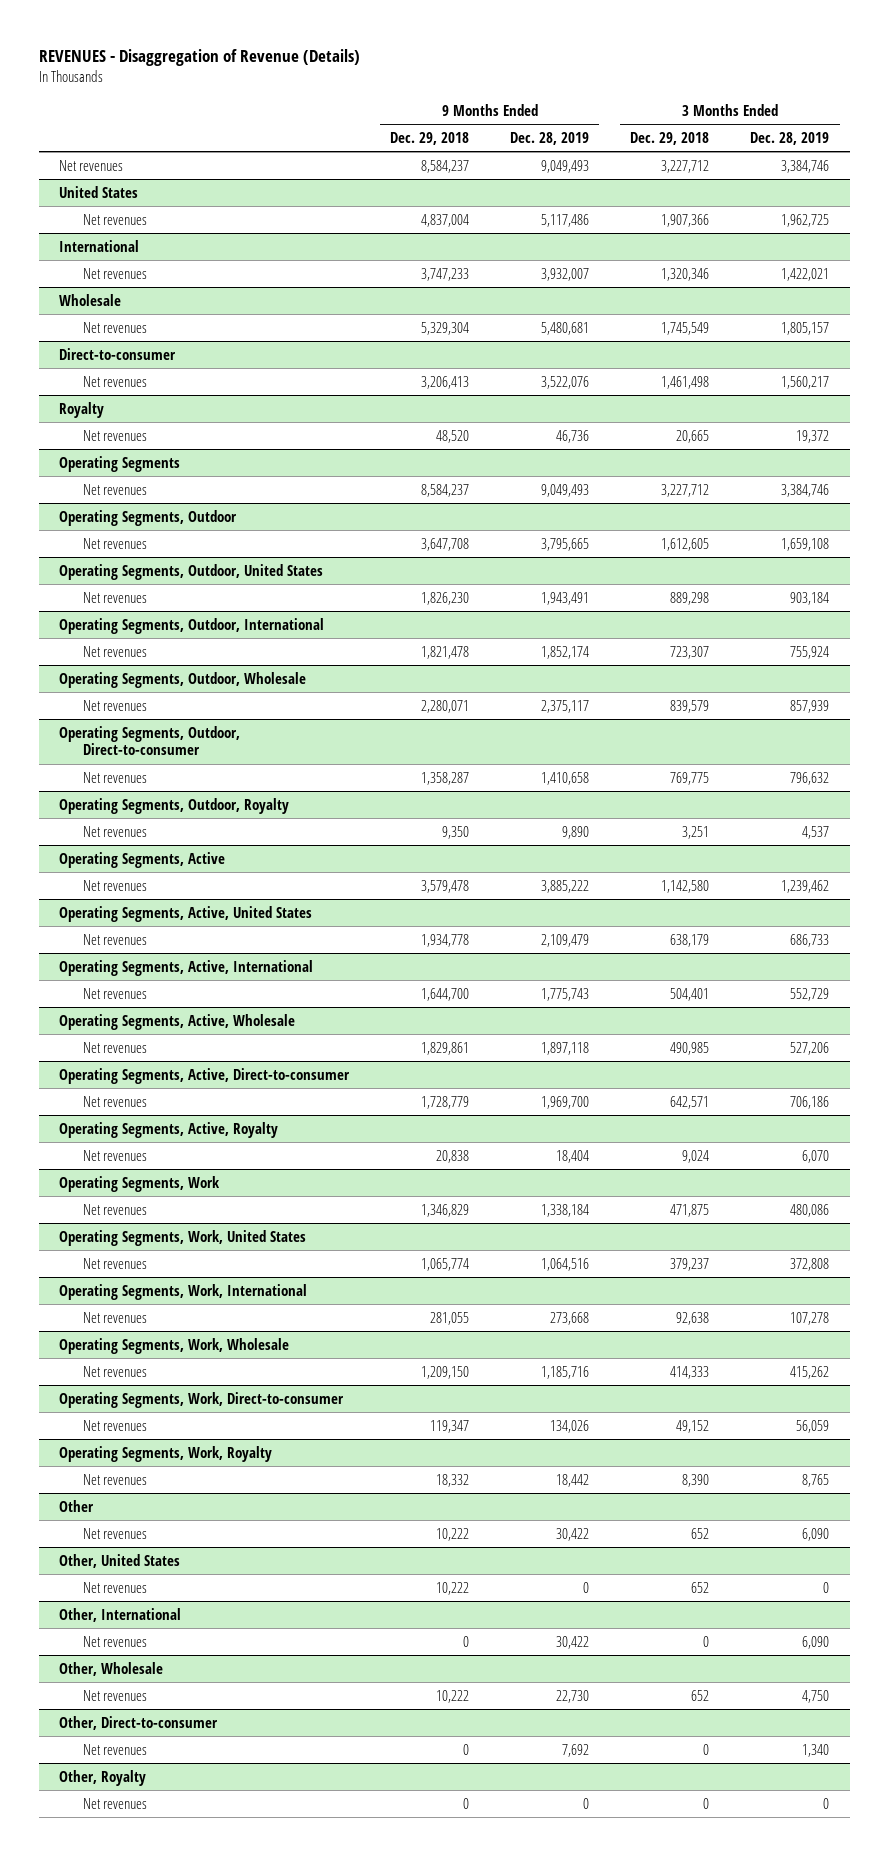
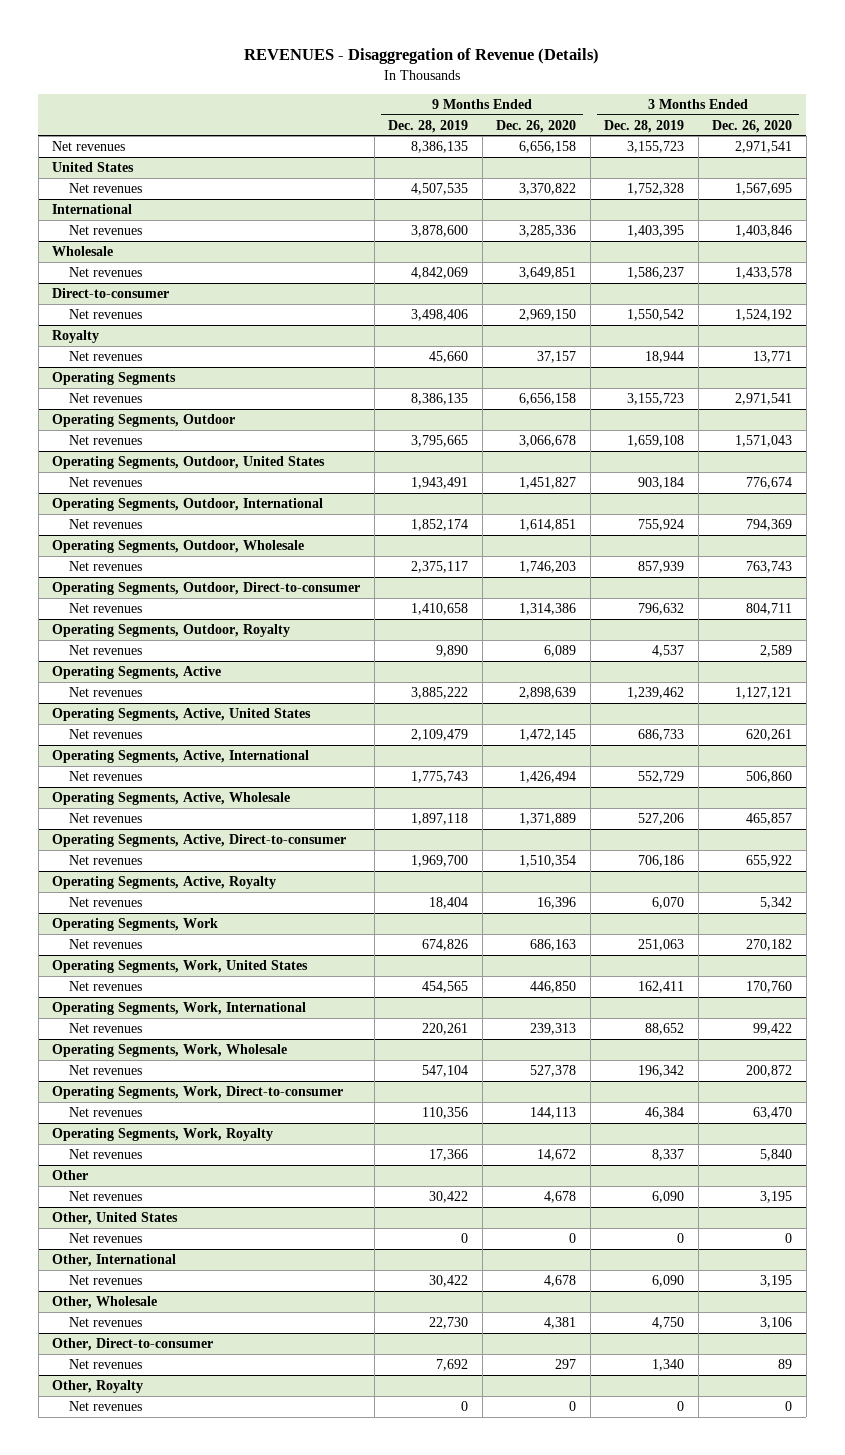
[390,132,470,146] Dec. 29, 2018 -> none
[630,132,710,146] Dec. 29, 2018 -> none
none -> [496,119,577,133] Dec. 26, 2020
none -> [712,119,793,133] Dec. 26, 2020
[541,159,590,173] 9,049,493 -> [411,141,469,154] 8,386,135
[781,159,830,173] 3,384,746 -> [627,141,685,154] 3,155,723
[541,213,590,227] 5,117,486 -> [411,183,469,196] 4,507,535
[781,213,830,227] 1,962,725 -> [627,183,685,196] 1,752,328
[541,267,590,281] 3,932,007 -> [411,225,469,238] 3,878,600
[781,267,830,281] 1,422,021 -> [627,225,685,238] 1,403,395
[541,321,590,335] 5,480,681 -> [411,267,469,280] 4,842,069
[781,321,830,335] 1,805,157 -> [627,267,685,280] 1,586,237
[541,375,590,389] 3,522,076 -> [411,309,469,322] 3,498,406
[781,375,830,389] 1,560,217 -> [627,309,685,322] 1,550,542
[556,429,590,443] 46,736 -> [429,351,469,364] 45,660
[796,429,830,443] 19,372 -> [645,351,685,364] 18,944
[541,483,590,497] 9,049,493 -> [411,393,469,406] 8,386,135
[781,483,830,497] 3,384,746 -> [627,393,685,406] 3,155,723
[541,1203,590,1217] 1,338,184 -> [422,939,469,952] 674,826
[790,1203,830,1217] 480,086 -> [638,939,685,952] 251,063
[541,1257,590,1271] 1,064,516 -> [422,981,469,994] 454,565
[790,1257,830,1271] 372,808 -> [638,981,685,994] 162,411
[550,1311,590,1325] 273,668 -> [422,1023,469,1036] 220,261
[790,1311,830,1325] 107,278 -> [645,1023,685,1036] 88,652
[541,1365,590,1379] 1,185,716 -> [422,1065,469,1078] 547,104
[790,1365,830,1379] 415,262 -> [638,1065,685,1078] 196,342
[550,1419,590,1433] 134,026 -> [422,1107,469,1120] 110,356
[796,1419,830,1433] 56,059 -> [645,1107,685,1120] 46,384
[556,1473,590,1487] 18,442 -> [429,1149,469,1162] 17,366
[802,1473,830,1487] 8,765 -> [652,1149,685,1162] 8,337

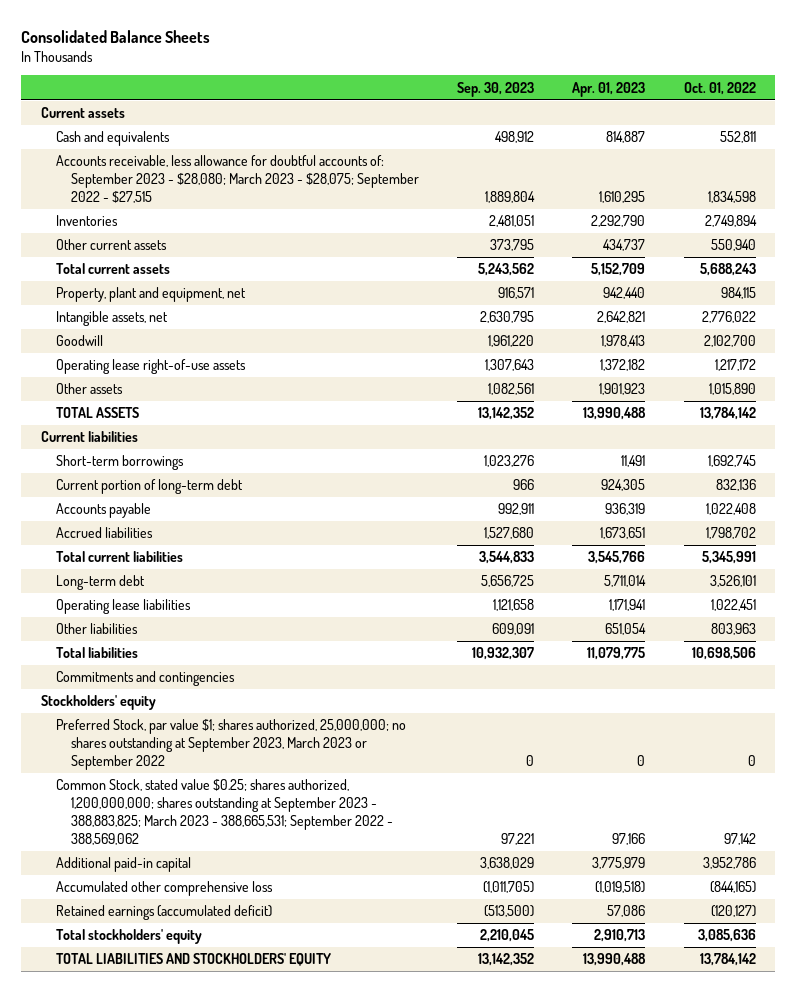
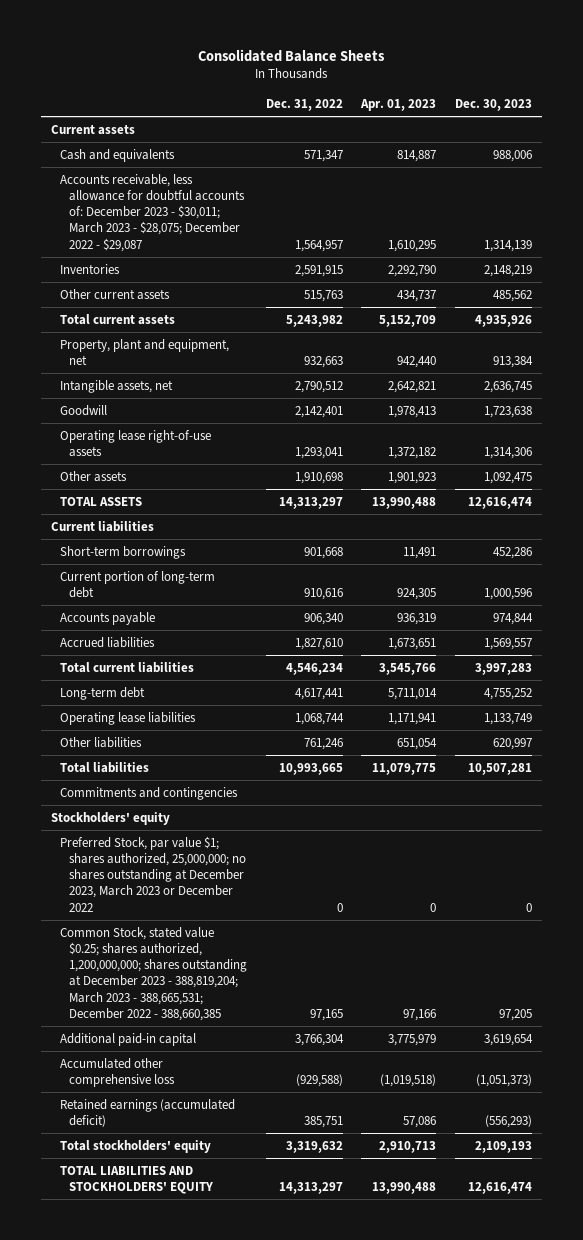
[457,81,535,97] Sep. 30, 2023 -> none
[683,81,756,95] Oct. 01, 2022 -> none
none -> [265,99,343,112] Dec. 31, 2022
none -> [455,99,533,112] Dec. 30, 2023
[55,155,419,204] Accounts receivable, less allowance for doubtful accounts of: September 2023 - $28,080; March 2023 - $28,075; September 2022 - $27,515 -> [59,173,246,252] Accounts receivable, less allowance for doubtful accounts of: December 2023 - $30,011; March 2023 - $28,075; December 2022 - $29,087
[55,719,406,771] Preferred Stock, par value $1; shares authorized, 25,000,000; no shares outstanding at September 2023, March 2023 or September 2022 -> [59,835,247,912] Preferred Stock, par value $1; shares authorized, 25,000,000; no shares outstanding at December 2023, March 2023 or December 2022
[55,779,393,845] Common Stock, stated value $0.25; shares authorized, 1,200,000,000; shares outstanding at September 2023 - 388,883,825; March 2023 - 388,665,531; September 2022 - 388,569,062 -> [59,926,248,1021] Common Stock, stated value $0.25; shares authorized, 1,200,000,000; shares outstanding at December 2023 - 388,819,204; March 2023 - 388,665,531; December 2022 - 388,660,385

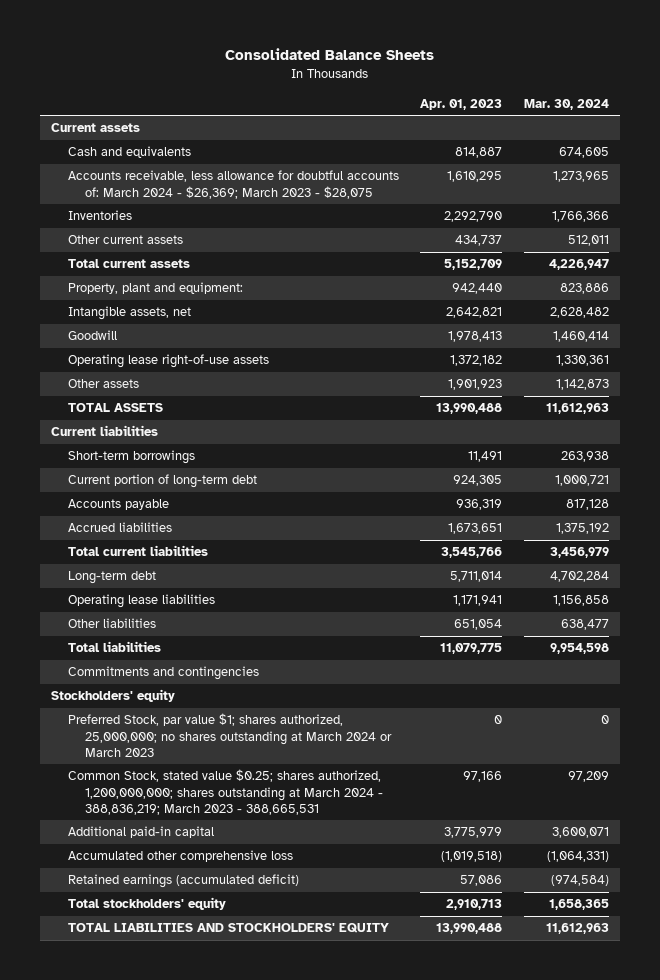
[265,99,343,112] Dec. 31, 2022 -> none
[455,99,533,112] Dec. 30, 2023 -> none
none -> [523,98,609,110] Mar. 30, 2024
[59,173,246,252] Accounts receivable, less allowance for doubtful accounts of: December 2023 - $30,011; March 2023 - $28,075; December 2022 - $29,087 -> [67,170,399,199] Accounts receivable, less allowance for doubtful accounts of: March 2024 - $26,369; March 2023 - $28,075
[59,338,229,366] Property, plant and equipment, net -> [67,282,243,295] Property, plant and equipment:
[59,835,247,912] Preferred Stock, par value $1; shares authorized, 25,000,000; no shares outstanding at December 2023, March 2023 or December 2022 -> [67,713,392,758] Preferred Stock, par value $1; shares authorized, 25,000,000; no shares outstanding at March 2024 or March 2023
[59,926,248,1021] Common Stock, stated value $0.25; shares authorized, 1,200,000,000; shares outstanding at December 2023 - 388,819,204; March 2023 - 388,665,531; December 2022 - 388,660,385 -> [67,769,383,816] Common Stock, stated value $0.25; shares authorized, 1,200,000,000; shares outstanding at March 2024 - 388,836,219; March 2023 - 388,665,531

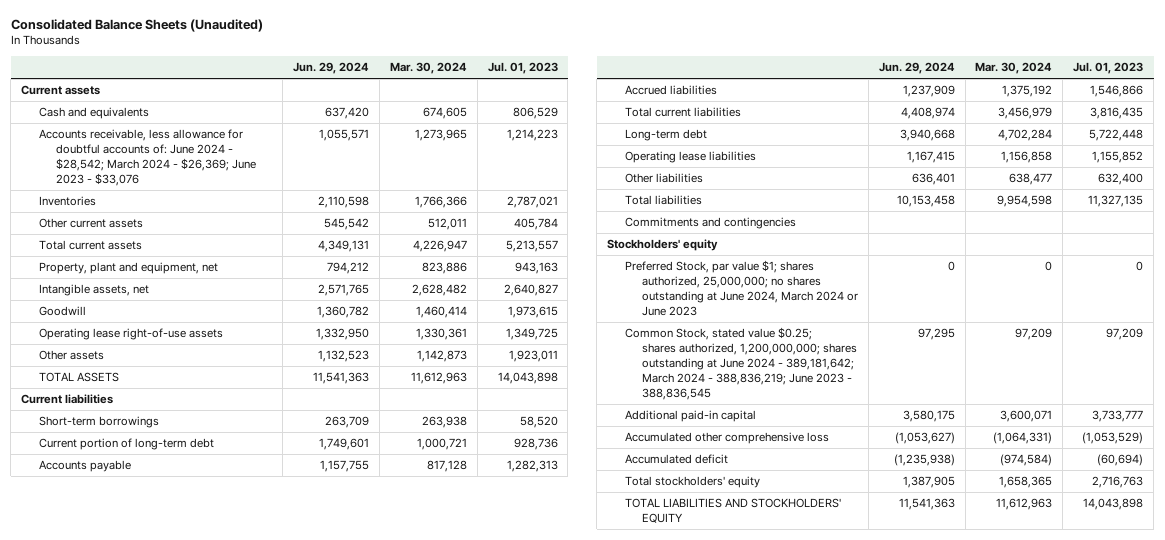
[224,48,434,61] Consolidated Balance Sheets -> [10,18,263,32] Consolidated Balance Sheets (Unaudited)
[420,98,503,110] Apr. 01, 2023 -> none
none -> [293,62,370,75] Jun. 29, 2024
none -> [487,62,558,75] Jul. 01, 2023
[67,170,399,199] Accounts receivable, less allowance for doubtful accounts of: March 2024 - $26,369; March 2023 - $28,075 -> [38,129,257,186] Accounts receivable, less allowance for doubtful accounts of: June 2024 - $28,542; March 2024 - $26,369; June 2023 - $33,076
[67,282,243,295] Property, plant and equipment: -> [38,262,218,275] Property, plant and equipment, net
[67,713,392,758] Preferred Stock, par value $1; shares authorized, 25,000,000; no shares outstanding at March 2024 or March 2023 -> [624,260,859,316] Preferred Stock, par value $1; shares authorized, 25,000,000; no shares outstanding at June 2024, March 2024 or June 2023
[67,769,383,816] Common Stock, stated value $0.25; shares authorized, 1,200,000,000; shares outstanding at March 2024 - 388,836,219; March 2023 - 388,665,531 -> [624,327,858,400] Common Stock, stated value $0.25; shares authorized, 1,200,000,000; shares outstanding at June 2024 - 389,181,642; March 2024 - 388,836,219; June 2023 - 388,836,545
[67,874,299,889] Retained earnings (accumulated deficit) -> [624,454,728,465] Accumulated deficit

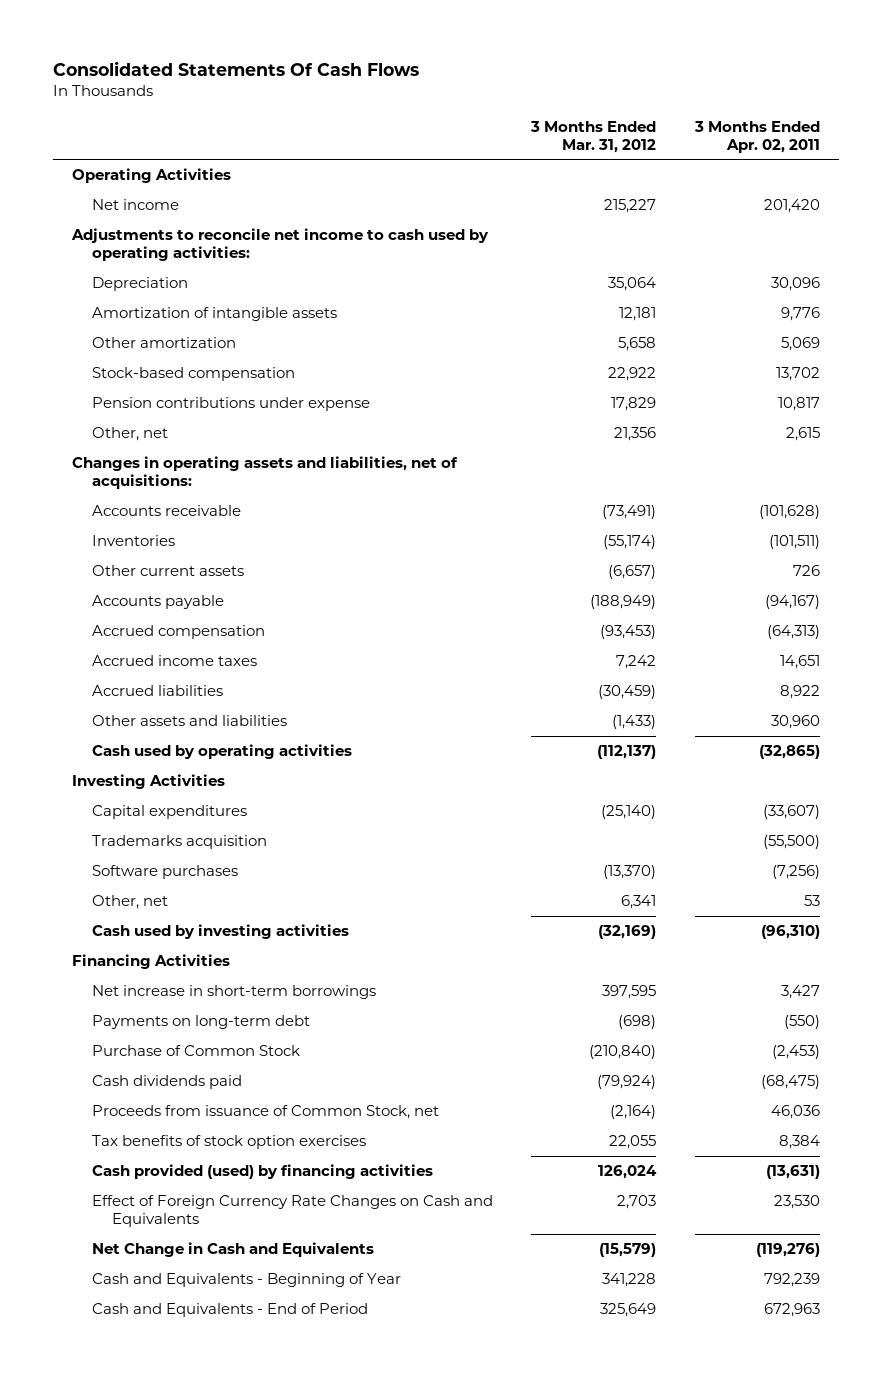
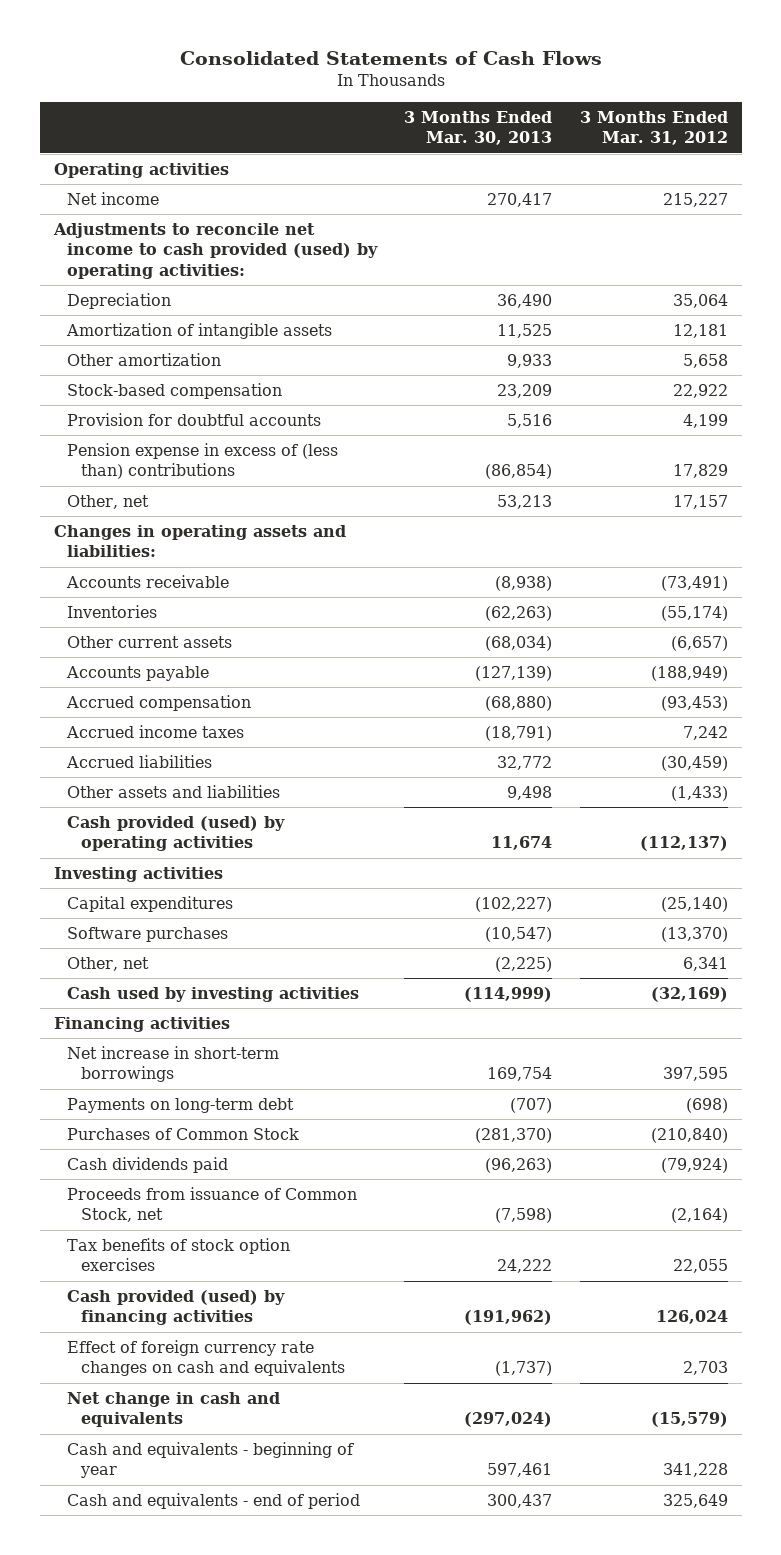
[52,60,419,76] Consolidated Statements Of Cash Flows -> [179,50,602,65] Consolidated Statements of Cash Flows
[693,120,820,153] 3 Months Ended Apr. 02, 2011 -> none
none -> [404,111,553,146] 3 Months Ended Mar. 30, 2013
[71,168,231,184] Operating Activities -> [53,162,229,178] Operating activities
[70,228,489,262] Adjustments to reconcile net income to cash used by operating activities: -> [52,222,379,279] Adjustments to reconcile net income to cash provided (used) by operating activities:
none -> [67,412,322,426] Provision for doubtful accounts
[91,397,370,412] Pension contributions under expense -> [67,442,339,480] Pension expense in excess of (less than) contributions
[614,427,657,442] 21,356 -> [672,494,728,509] 17,157
[71,456,458,490] Changes in operating assets and liabilities, net of acquisitions: -> [53,524,346,558] Changes in operating assets and liabilities:
[91,744,352,760] Cash used by operating activities -> [67,815,286,852] Cash provided (used) by operating activities
[71,774,225,790] Investing Activities -> [53,866,223,882] Investing activities
[91,835,267,850] Trademarks acquisition -> none
[71,954,230,970] Financing Activities -> [53,1016,230,1032] Financing activities
[91,1045,300,1057] Purchase of Common Stock -> [67,1127,300,1140] Purchases of Common Stock
[91,1195,493,1228] Effect of Foreign Currency Rate Changes on Cash and Equivalents -> [67,1339,345,1377] Effect of foreign currency rate changes on cash and equivalents
[91,1242,374,1258] Net Change in Cash and Equivalents -> [67,1391,281,1428] Net change in cash and equivalents
[91,1273,401,1288] Cash and Equivalents - Beginning of Year -> [67,1441,355,1479] Cash and equivalents - beginning of year
[91,1303,368,1318] Cash and Equivalents - End of Period -> [67,1492,361,1509] Cash and equivalents - end of period

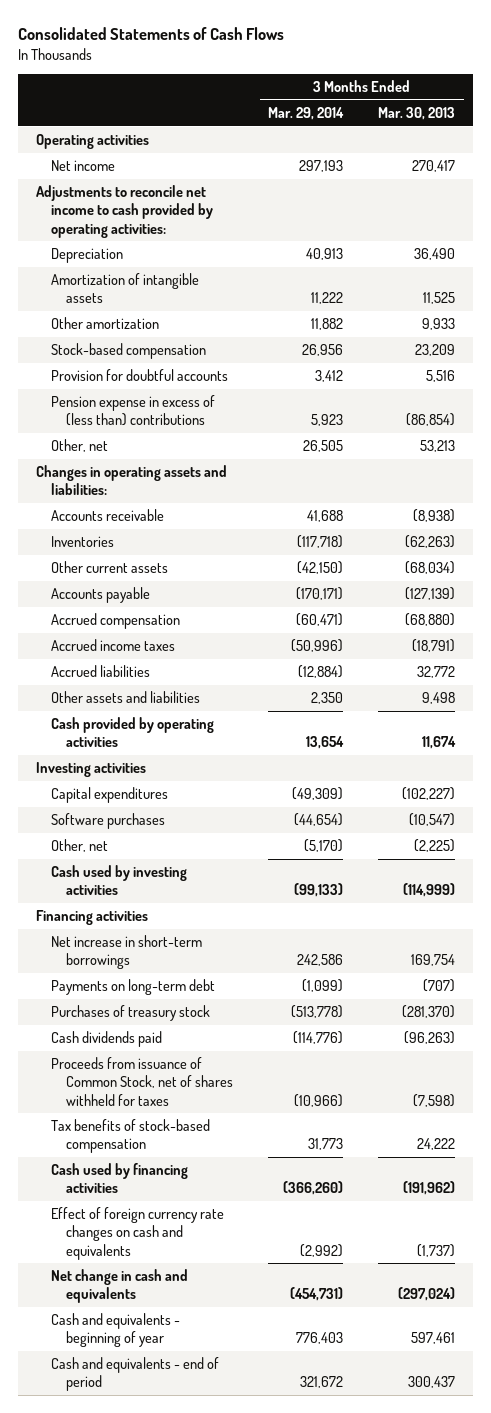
[579,111,728,146] 3 Months Ended Mar. 31, 2012 -> none
none -> [268,107,345,121] Mar. 29, 2014
[52,222,379,279] Adjustments to reconcile net income to cash provided (used) by operating activities: -> [35,185,213,238] Adjustments to reconcile net income to cash provided by operating activities:
[67,815,286,852] Cash provided (used) by operating activities -> [50,717,214,748] Cash provided by operating activities
[67,1127,300,1140] Purchases of Common Stock -> [50,1005,210,1022] Purchases of treasury stock
[67,1186,358,1223] Proceeds from issuance of Common Stock, net -> [50,1057,234,1106] Proceeds from issuance of Common Stock, net of shares withheld for taxes
[67,1237,291,1272] Tax benefits of stock option exercises -> [50,1119,210,1154] Tax benefits of stock-based compensation
[67,1289,286,1326] Cash provided (used) by financing activities -> [50,1163,188,1194] Cash used by financing activities

